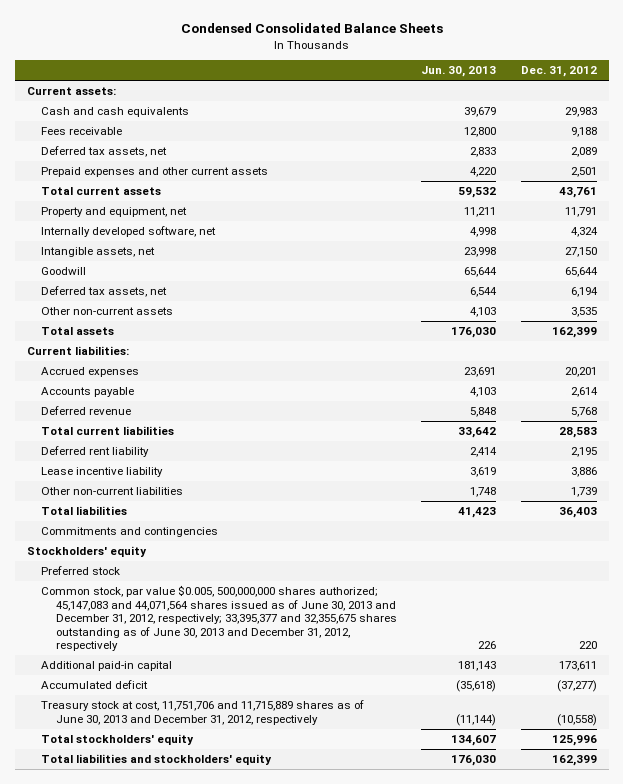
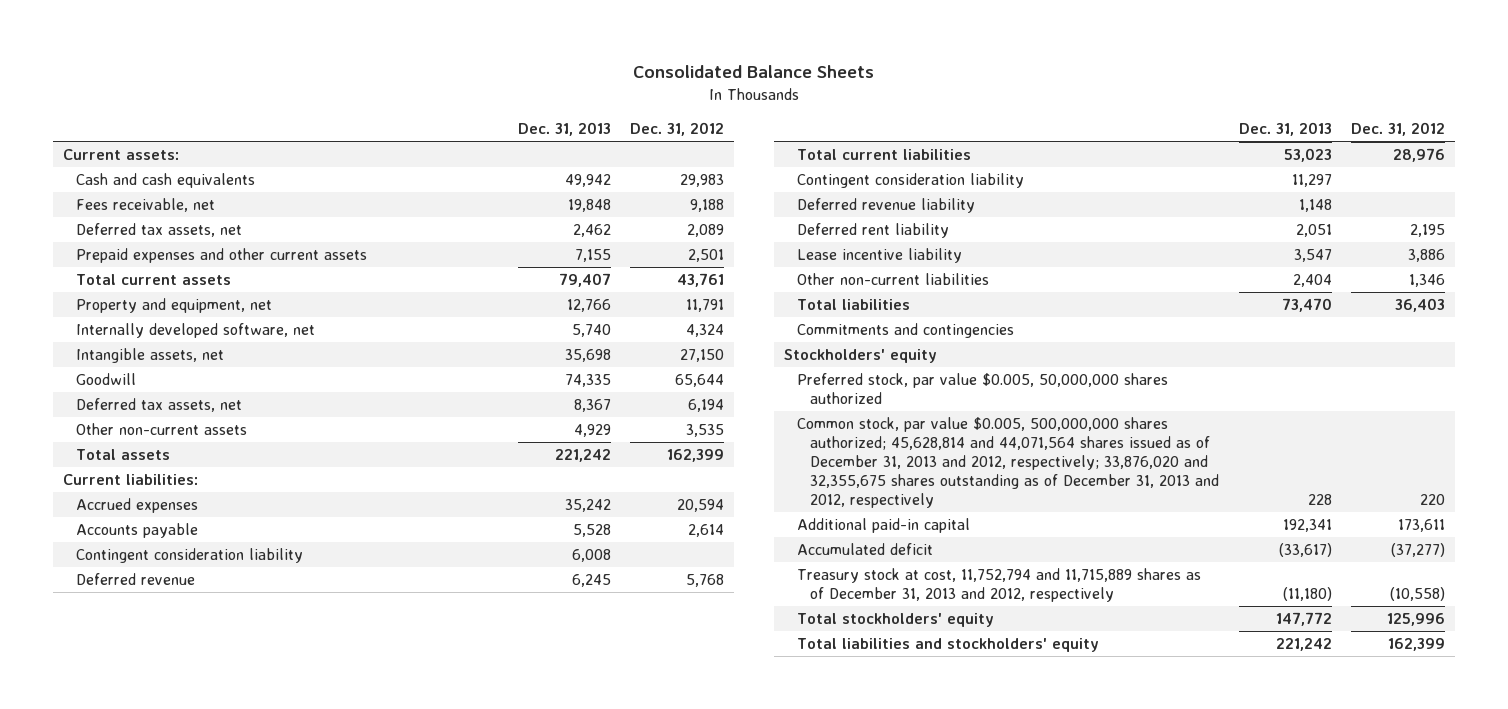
[180,22,443,33] Condensed Consolidated Balance Sheets -> [633,65,875,79] Consolidated Balance Sheets
[421,66,497,78] Jun. 30, 2013 -> none
none -> [517,122,611,137] Dec. 31, 2013
[41,127,123,136] Fees receivable -> [76,198,216,213] Fees receivable, net
[564,367,597,378] 20,201 -> [677,499,725,513] 20,594
none -> [76,548,304,564] Contingent consideration liability
[558,427,597,439] 28,583 -> [1393,148,1446,163] 28,976
none -> [797,173,1025,189] Contingent consideration liability
none -> [797,198,976,214] Deferred revenue liability
[570,487,597,498] 1,739 -> [1409,274,1446,288] 1,346
[41,566,121,576] Preferred stock -> [797,373,1169,404] Preferred stock, par value $0.005, 50,000,000 shares authorized
[41,585,397,652] Common stock, par value $0.005, 500,000,000 shares authorized; 45,147,083 and 44,071,564 shares issued as of June 30, 2013 and December 31, 2012, respectively; 33,395,377 and 32,355,675 shares outstanding as of June 30, 2013 and December 31, 2012, respectively -> [797,417,1220,508] Common stock, par value $0.005, 500,000,000 shares authorized; 45,628,814 and 44,071,564 shares issued as of December 31, 2013 and 2012, respectively; 33,876,020 and 32,355,675 shares outstanding as of December 31, 2013 and 2012, respectively
[41,700,365,725] Treasury stock at cost, 11,751,706 and 11,715,889 shares as of June 30, 2013 and December 31, 2012, respectively -> [797,568,1202,602] Treasury stock at cost, 11,752,794 and 11,715,889 shares as of December 31, 2013 and 2012, respectively

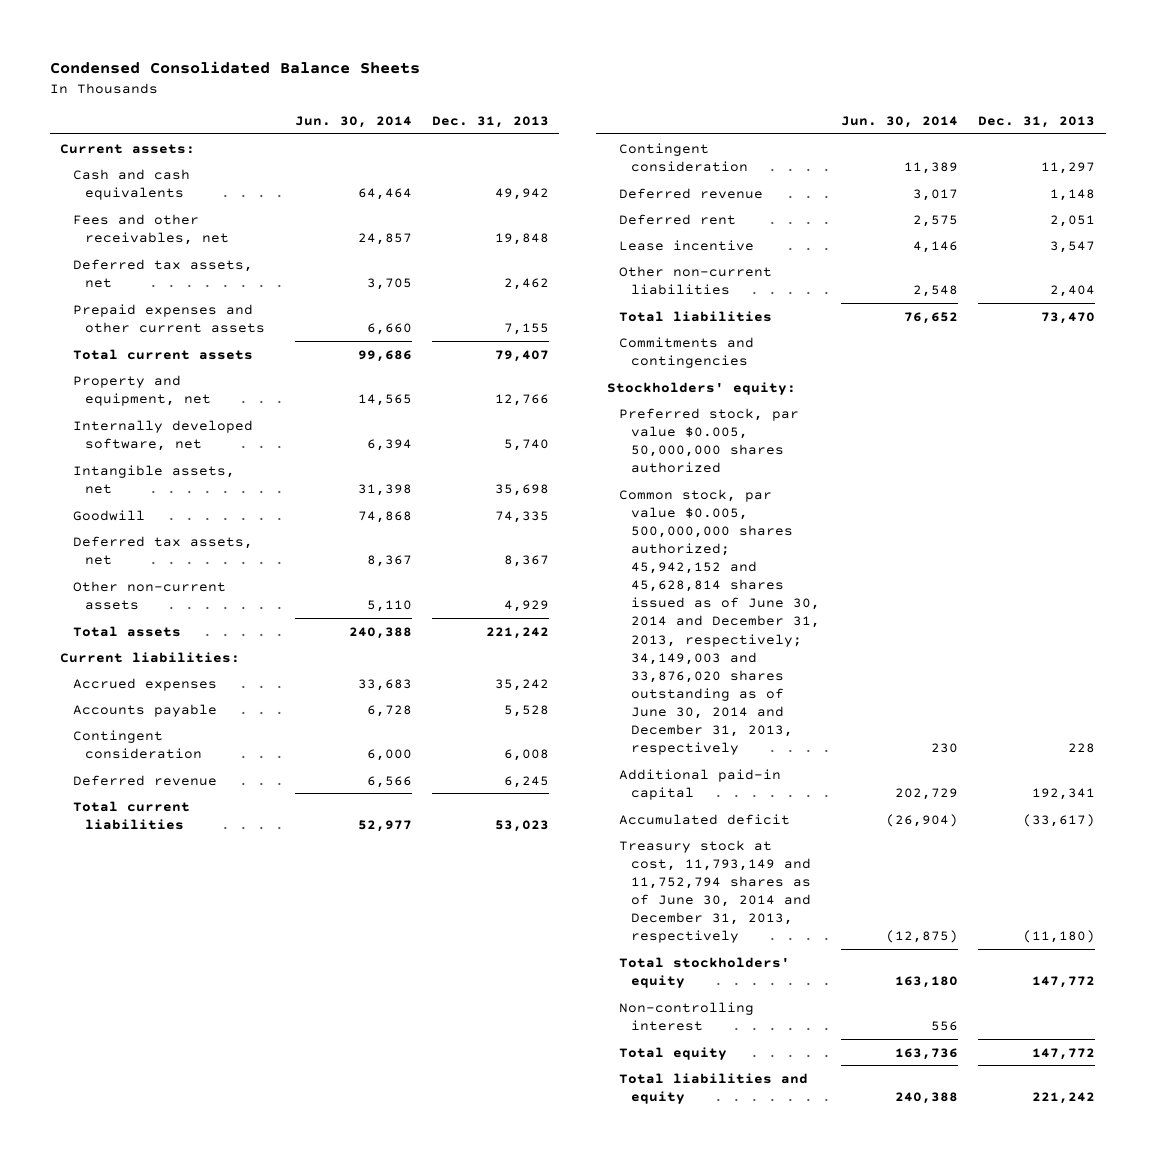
[633,65,875,79] Consolidated Balance Sheets -> [50,60,421,74] Condensed Consolidated Balance Sheets
[630,122,725,137] Dec. 31, 2012 -> none
none -> [294,116,412,129] Jun. 30, 2014
[76,198,216,213] Fees receivable, net -> [72,213,229,245] Fees and other receivables, net
[76,548,304,564] Contingent consideration liability -> [72,729,202,759] Contingent consideration
[797,173,1025,189] Contingent consideration liability -> [618,142,749,172] Contingent consideration
[797,198,976,214] Deferred revenue liability -> [618,187,763,199] Deferred revenue
[797,223,950,239] Deferred rent liability -> [618,213,736,225] Deferred rent
[797,248,963,264] Lease incentive liability -> [618,239,754,251] Lease incentive
[783,349,937,364] Stockholders' equity -> [606,381,796,395] Stockholders' equity:
[797,417,1220,508] Common stock, par value $0.005, 500,000,000 shares authorized; 45,628,814 and 44,071,564 shares issued as of December 31, 2013 and 2012, respectively; 33,876,020 and 32,355,675 shares outstanding as of December 31, 2013 and 2012, respectively -> [618,488,821,756] Common stock, par value $0.005, 500,000,000 shares authorized; 45,942,152 and 45,628,814 shares issued as of June 30, 2014 and December 31, 2013, respectively; 34,149,003 and 33,876,020 shares outstanding as of June 30, 2014 and December 31, 2013, respectively
[797,568,1202,602] Treasury stock at cost, 11,752,794 and 11,715,889 shares as of December 31, 2013 and 2012, respectively -> [618,839,812,944] Treasury stock at cost, 11,793,149 and 11,752,794 shares as of June 30, 2014 and December 31, 2013, respectively
none -> [618,1001,754,1031] Non-controlling interest
none -> [618,1046,727,1060] Total equity
[797,638,1100,653] Total liabilities and stockholders' equity -> [618,1072,808,1104] Total liabilities and equity

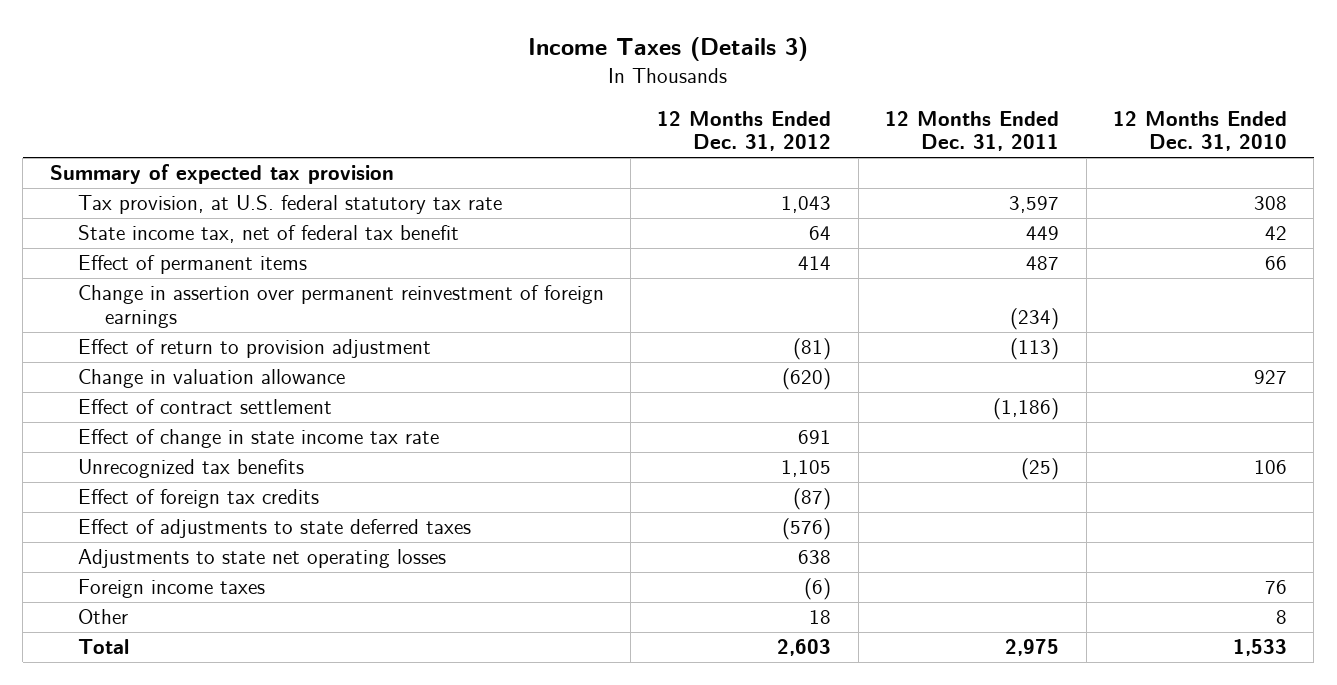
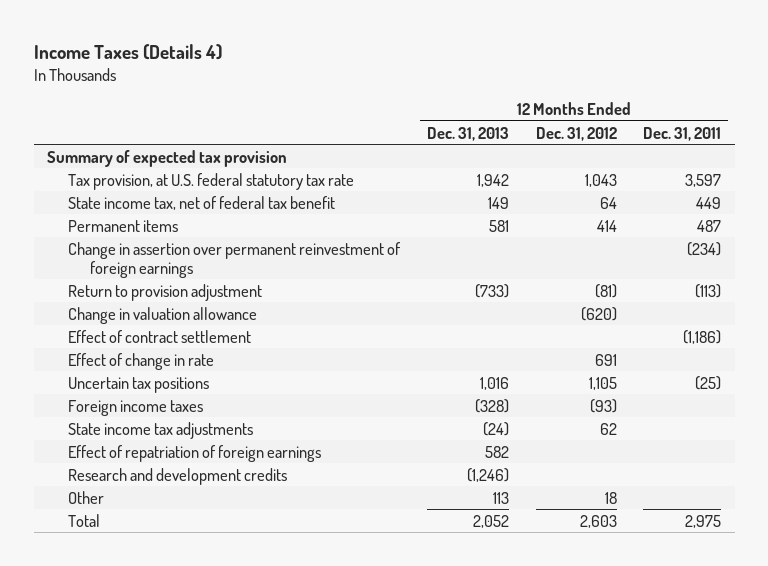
[528,37,809,62] Income Taxes (Details 3) -> [33,43,222,60] Income Taxes (Details 4)
[1112,110,1287,152] 12 Months Ended Dec. 31, 2010 -> none
none -> [426,126,509,141] Dec. 31, 2013
[77,255,307,275] Effect of permanent items -> [68,219,179,232] Permanent items
[77,339,431,359] Effect of return to provision adjustment -> [68,283,263,301] Return to provision adjustment
[77,549,446,569] Adjustments to state net operating losses -> none
[77,579,265,599] Foreign income taxes -> none
[77,429,439,449] Effect of change in state income tax rate -> [68,352,215,370] Effect of change in rate
[77,459,304,479] Unrecognized tax benefits -> [68,376,210,393] Uncertain tax positions
[77,489,319,509] Effect of foreign tax credits -> [68,399,204,416] Foreign income taxes
[793,488,832,511] (87) -> [589,398,617,413] (93)
[77,519,471,539] Effect of adjustments to state deferred taxes -> [68,421,254,439] State income tax adjustments
[782,518,832,541] (576) -> [599,422,617,435] 62
none -> [68,444,322,462] Effect of repatriation of foreign earnings
none -> [68,467,288,485] Research and development credits

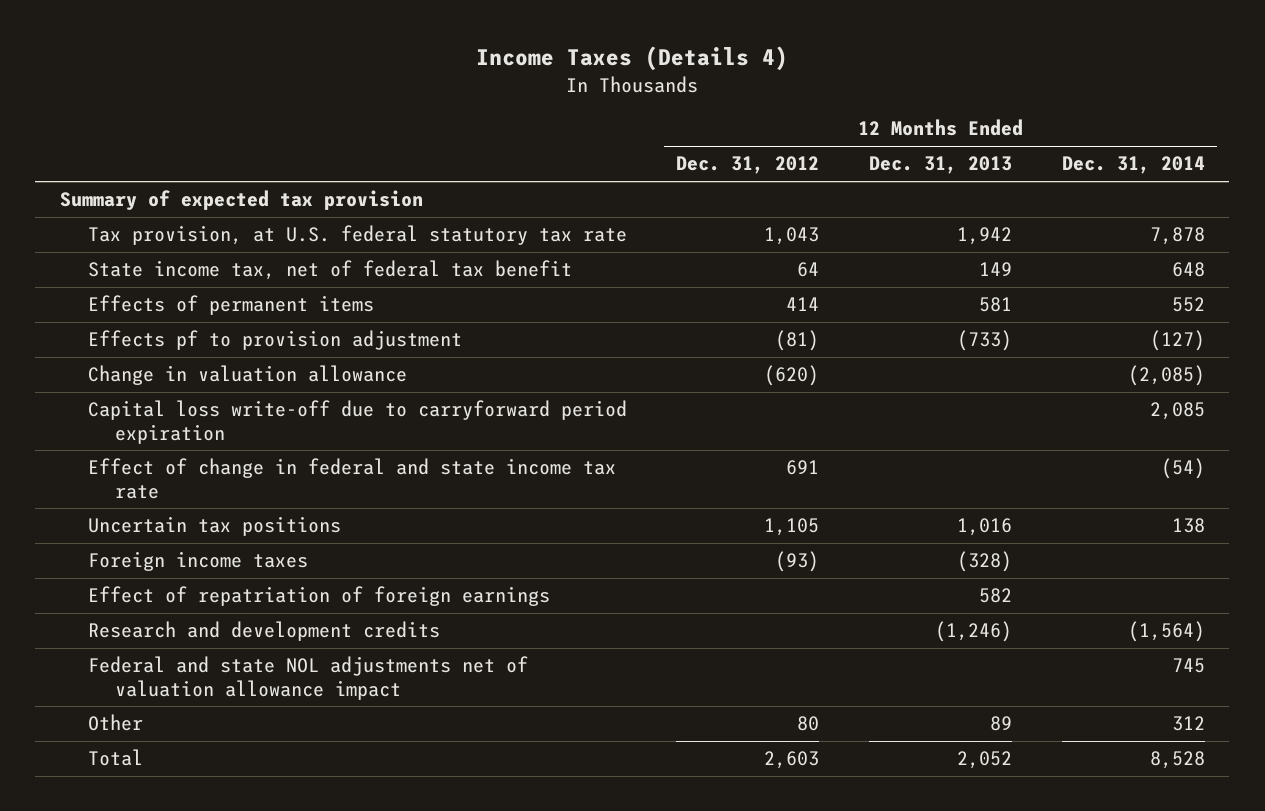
[643,126,722,141] Dec. 31, 2011 -> none
none -> [1061,156,1205,175] Dec. 31, 2014
[68,241,402,278] Change in assertion over permanent reinvestment of foreign earnings -> none
[68,219,179,232] Permanent items -> [87,295,374,316] Effects of permanent items
[68,283,263,301] Return to provision adjustment -> [87,330,462,351] Effects pf to provision adjustment
[68,329,252,343] Effect of contract settlement -> [87,400,627,444] Capital loss write-off due to carryforward period expiration
[68,352,215,370] Effect of change in rate -> [87,458,616,499] Effect of change in federal and state income tax rate
[68,421,254,439] State income tax adjustments -> none
none -> [87,656,528,700] Federal and state NOL adjustments net of valuation allowance impact
[492,491,509,504] 113 -> [990,716,1013,732] 89
[604,491,617,504] 18 -> [797,716,820,732] 80

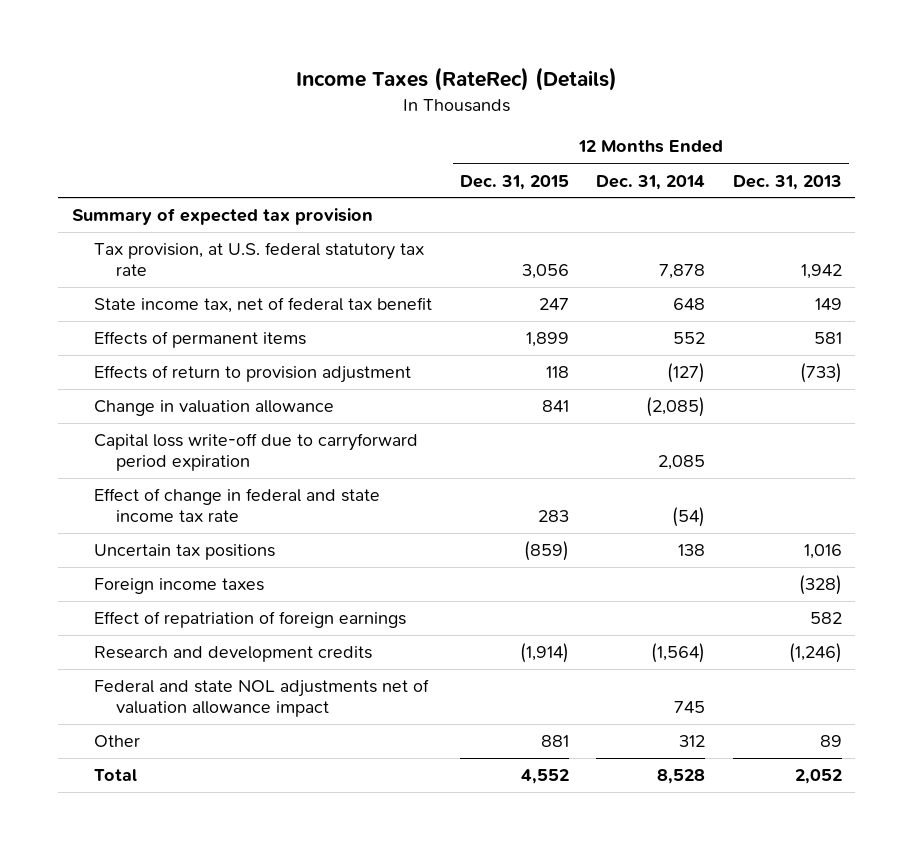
[476,46,789,72] Income Taxes (Details 4) -> [295,67,617,92] Income Taxes (RateRec) (Details)
[676,156,820,175] Dec. 31, 2012 -> none
none -> [459,174,569,190] Dec. 31, 2015
[87,330,462,351] Effects pf to provision adjustment -> [94,365,412,384] Effects of return to provision adjustment

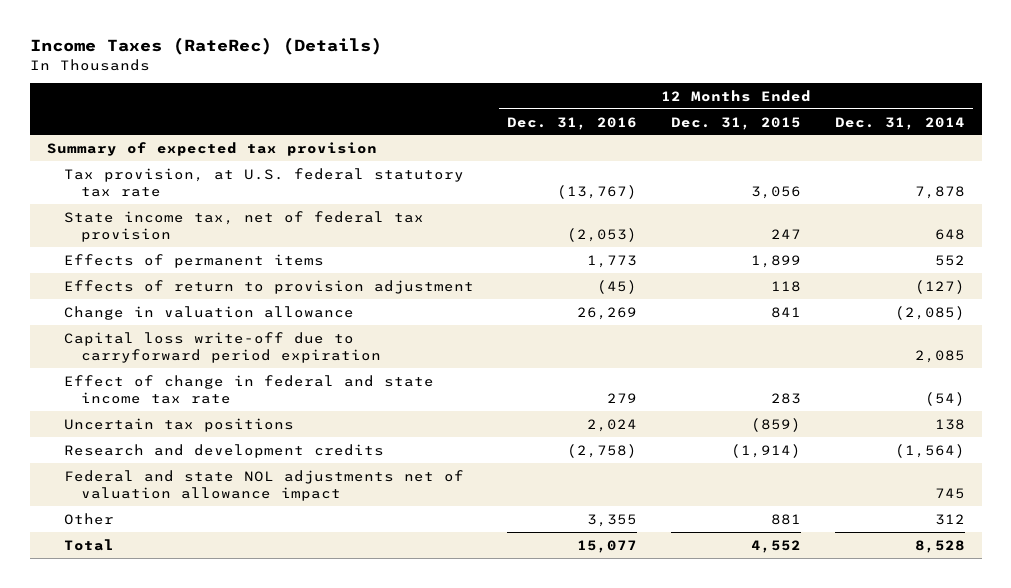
[732,174,842,190] Dec. 31, 2013 -> none
none -> [507,116,638,130] Dec. 31, 2016
[94,297,433,314] State income tax, net of federal tax benefit -> [63,210,424,242] State income tax, net of federal tax provision
[94,578,265,595] Foreign income taxes -> none
[94,611,407,629] Effect of repatriation of foreign earnings -> none

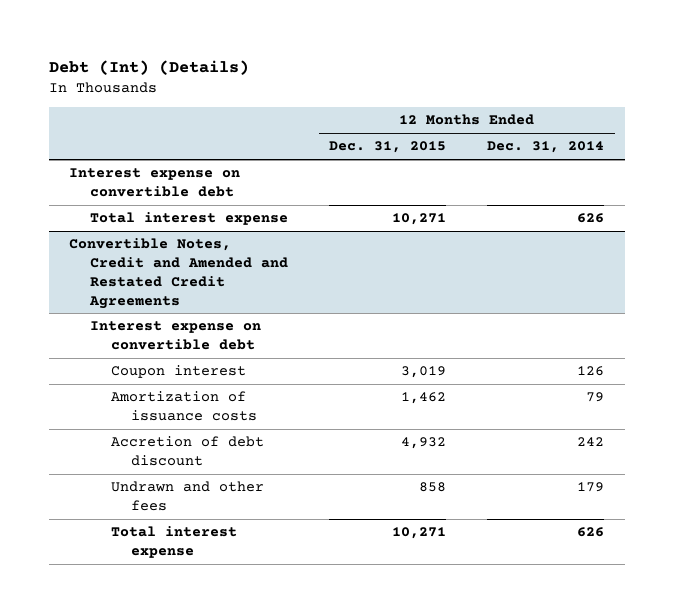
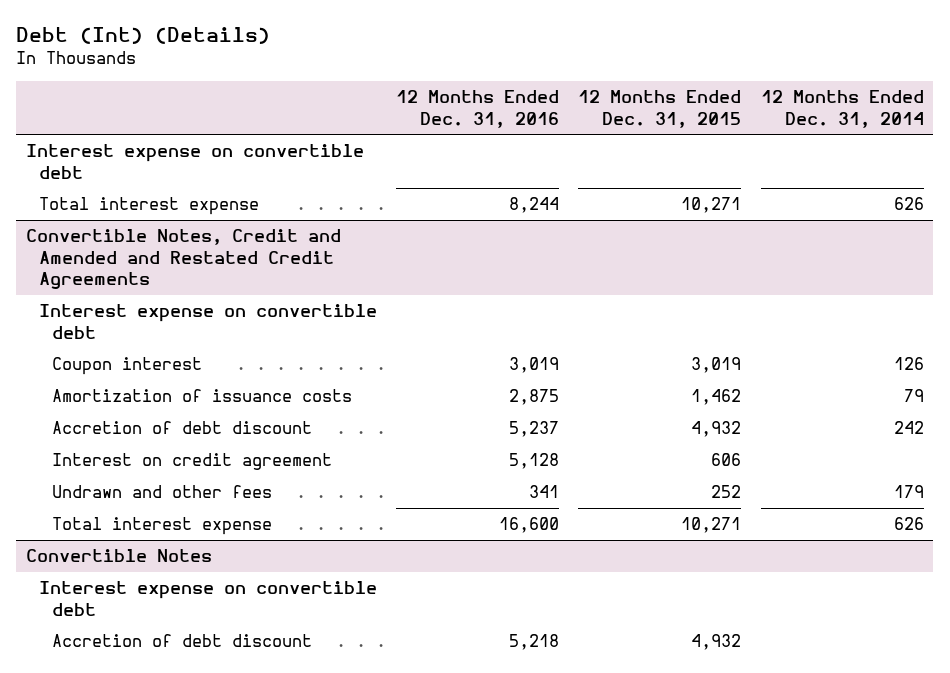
none -> [396,90,560,128] 12 Months Ended Dec. 31, 2016
none -> [51,453,332,471] Interest on credit agreement
[419,482,447,493] 858 -> [711,485,742,499] 252
none -> [25,549,212,563] Convertible Notes
none -> [38,581,377,616] Interest expense on convertible debt
none -> [51,634,312,648] Accretion of debt discount

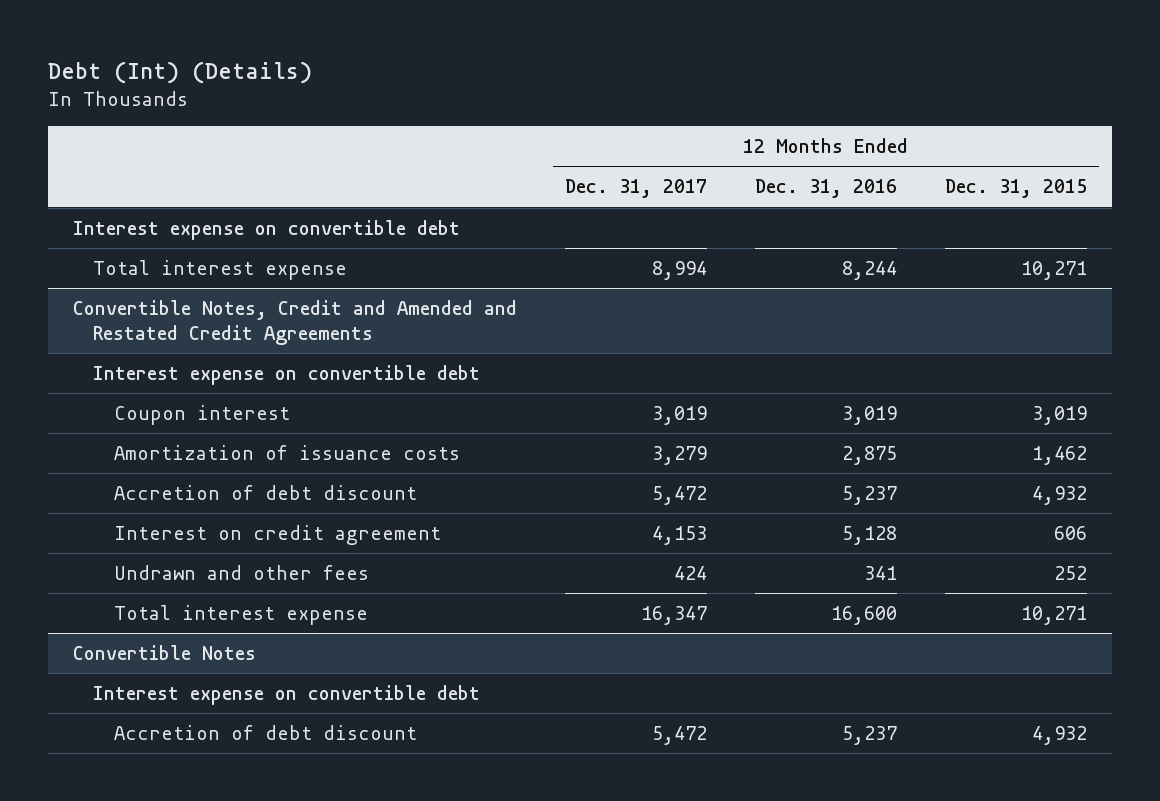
[760,90,924,128] 12 Months Ended Dec. 31, 2014 -> none
none -> [564,179,707,199] Dec. 31, 2017
[509,634,560,651] 5,218 -> [842,726,898,746] 5,237

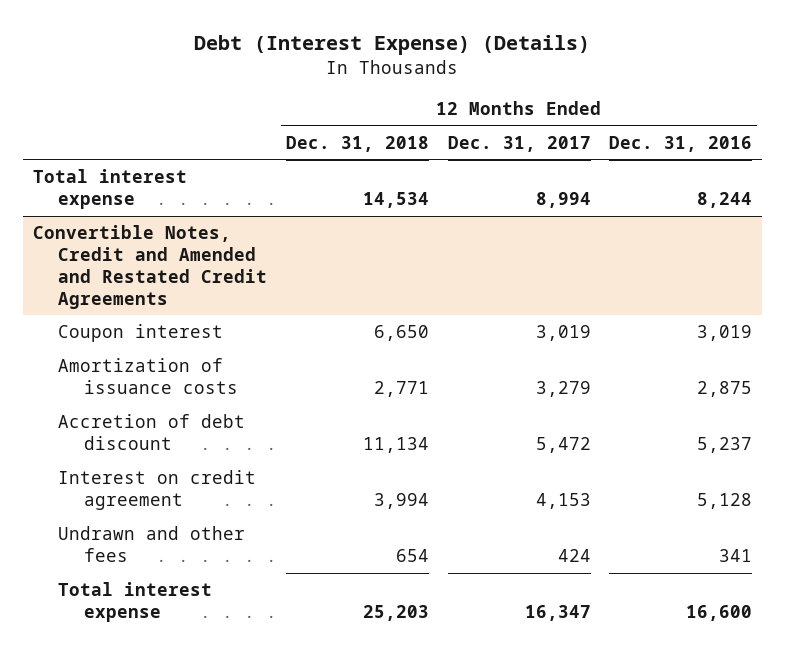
[48,61,313,85] Debt (Int) (Details) -> [194,35,591,56] Debt (Interest Expense) (Details)
[945,179,1088,199] Dec. 31, 2015 -> none
none -> [285,135,429,152] Dec. 31, 2018
[72,220,460,241] Interest expense on convertible debt -> none
[93,365,481,386] Interest expense on convertible debt -> none
[72,645,256,661] Convertible Notes -> none
[93,685,481,706] Interest expense on convertible debt -> none
[113,725,417,741] Accretion of debt discount -> none

